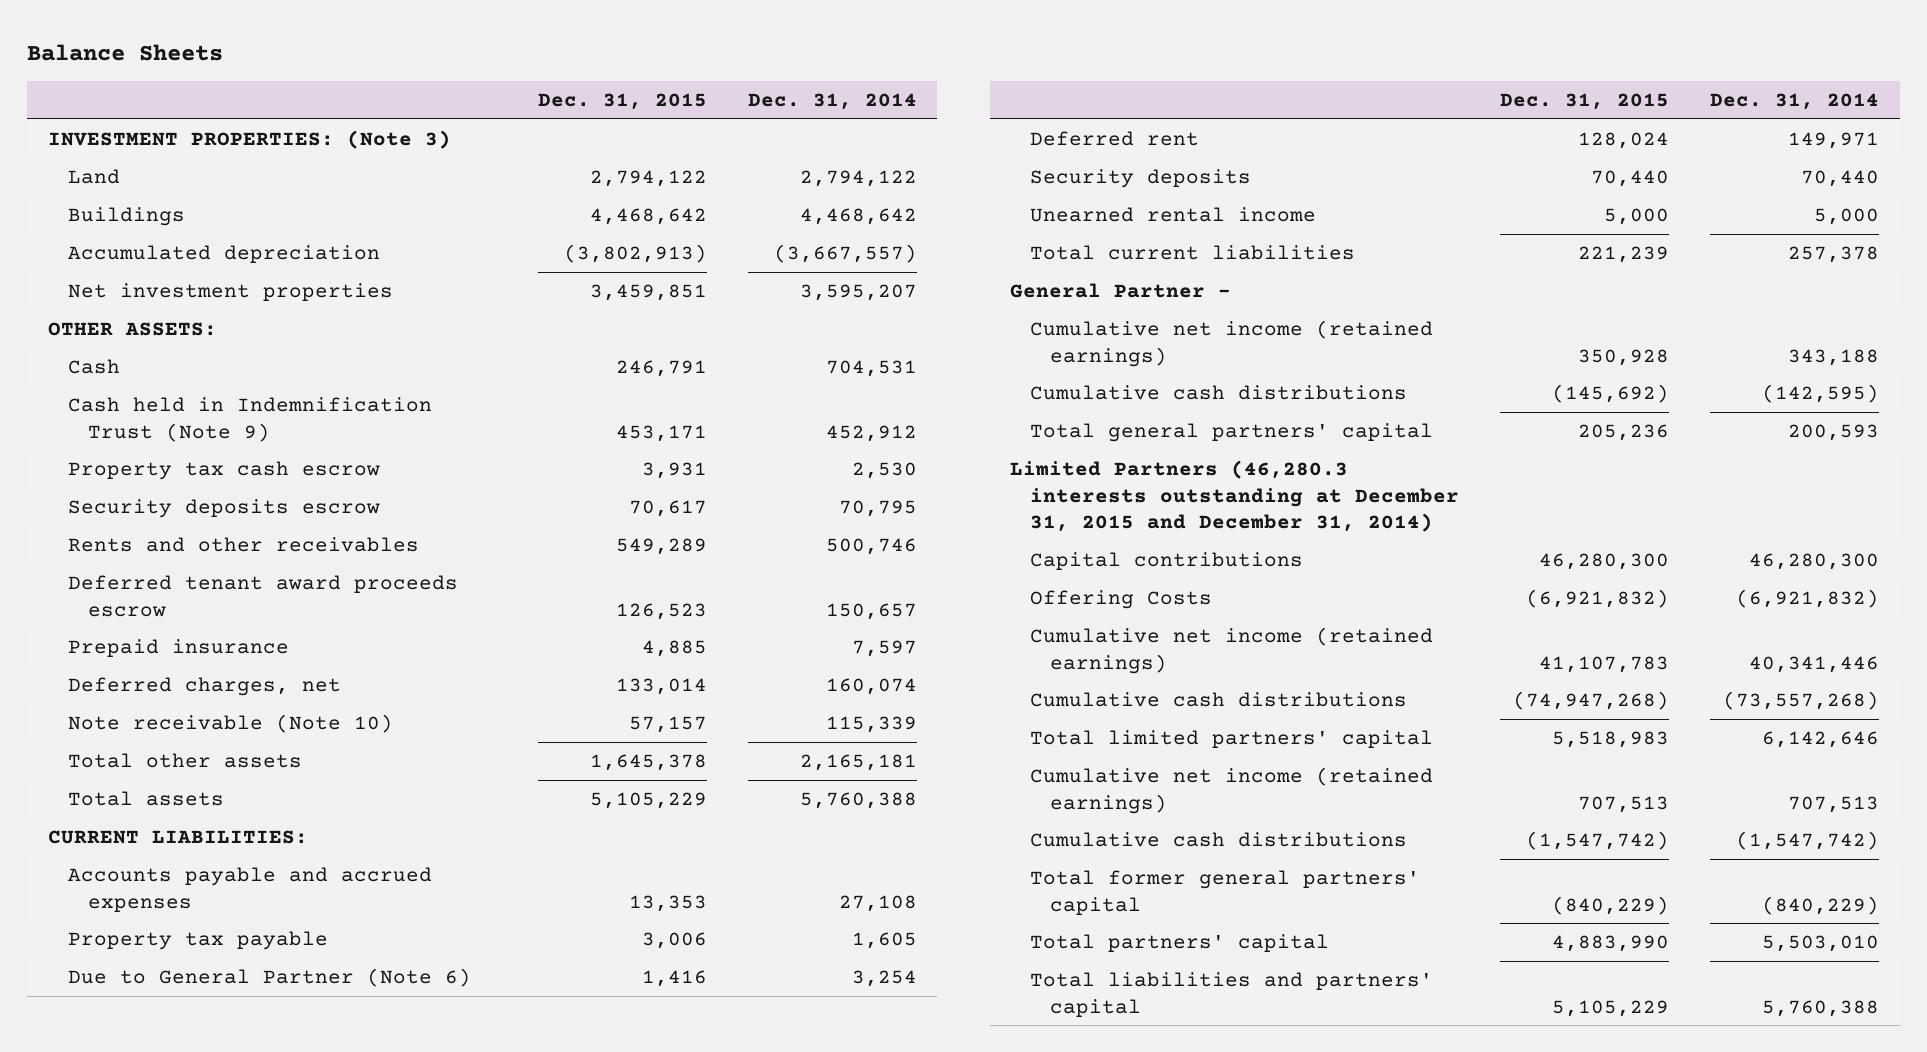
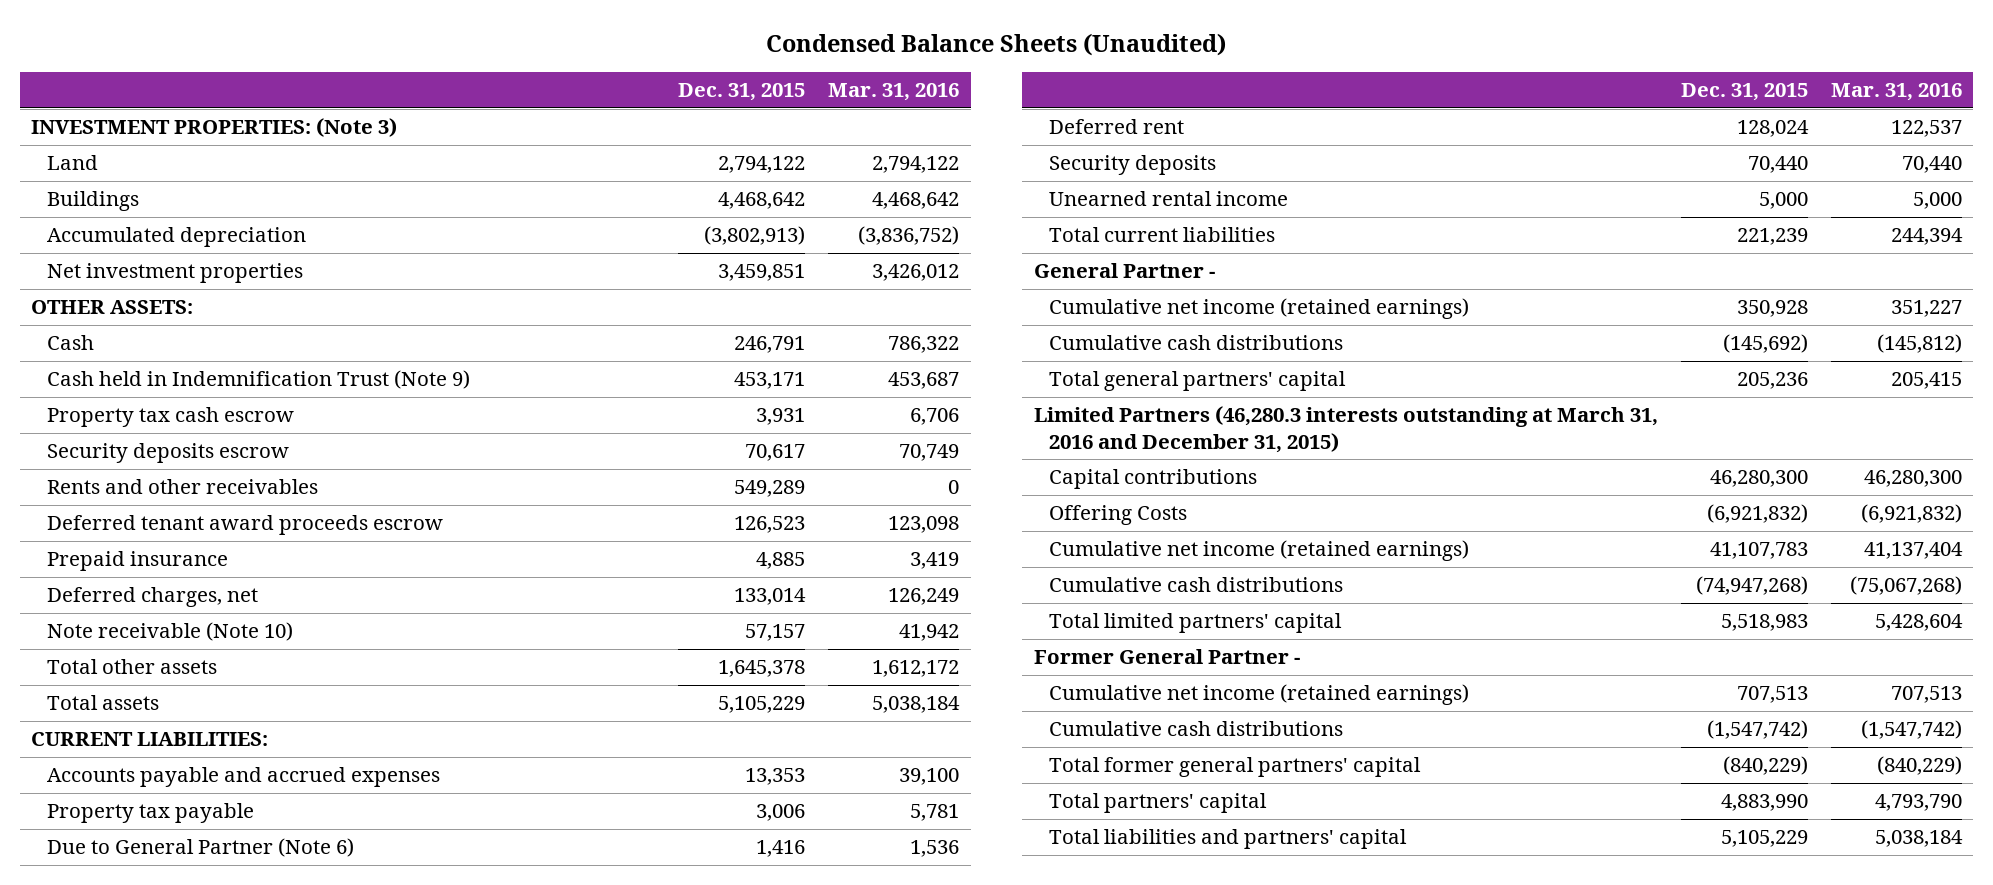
[27,44,224,62] Balance Sheets -> [766,32,1227,56] Condensed Balance Sheets (Unaudited)
[747,92,917,110] Dec. 31, 2014 -> none
none -> [828,83,960,102] Mar. 31, 2016
[1010,459,1460,533] Limited Partners (46,280.3 interests outstanding at December 31, 2015 and December 31, 2014) -> [1033,406,1658,453] Limited Partners (46,280.3 interests outstanding at March 31, 2016 and December 31, 2015)
none -> [1033,649,1300,665] Former General Partner -

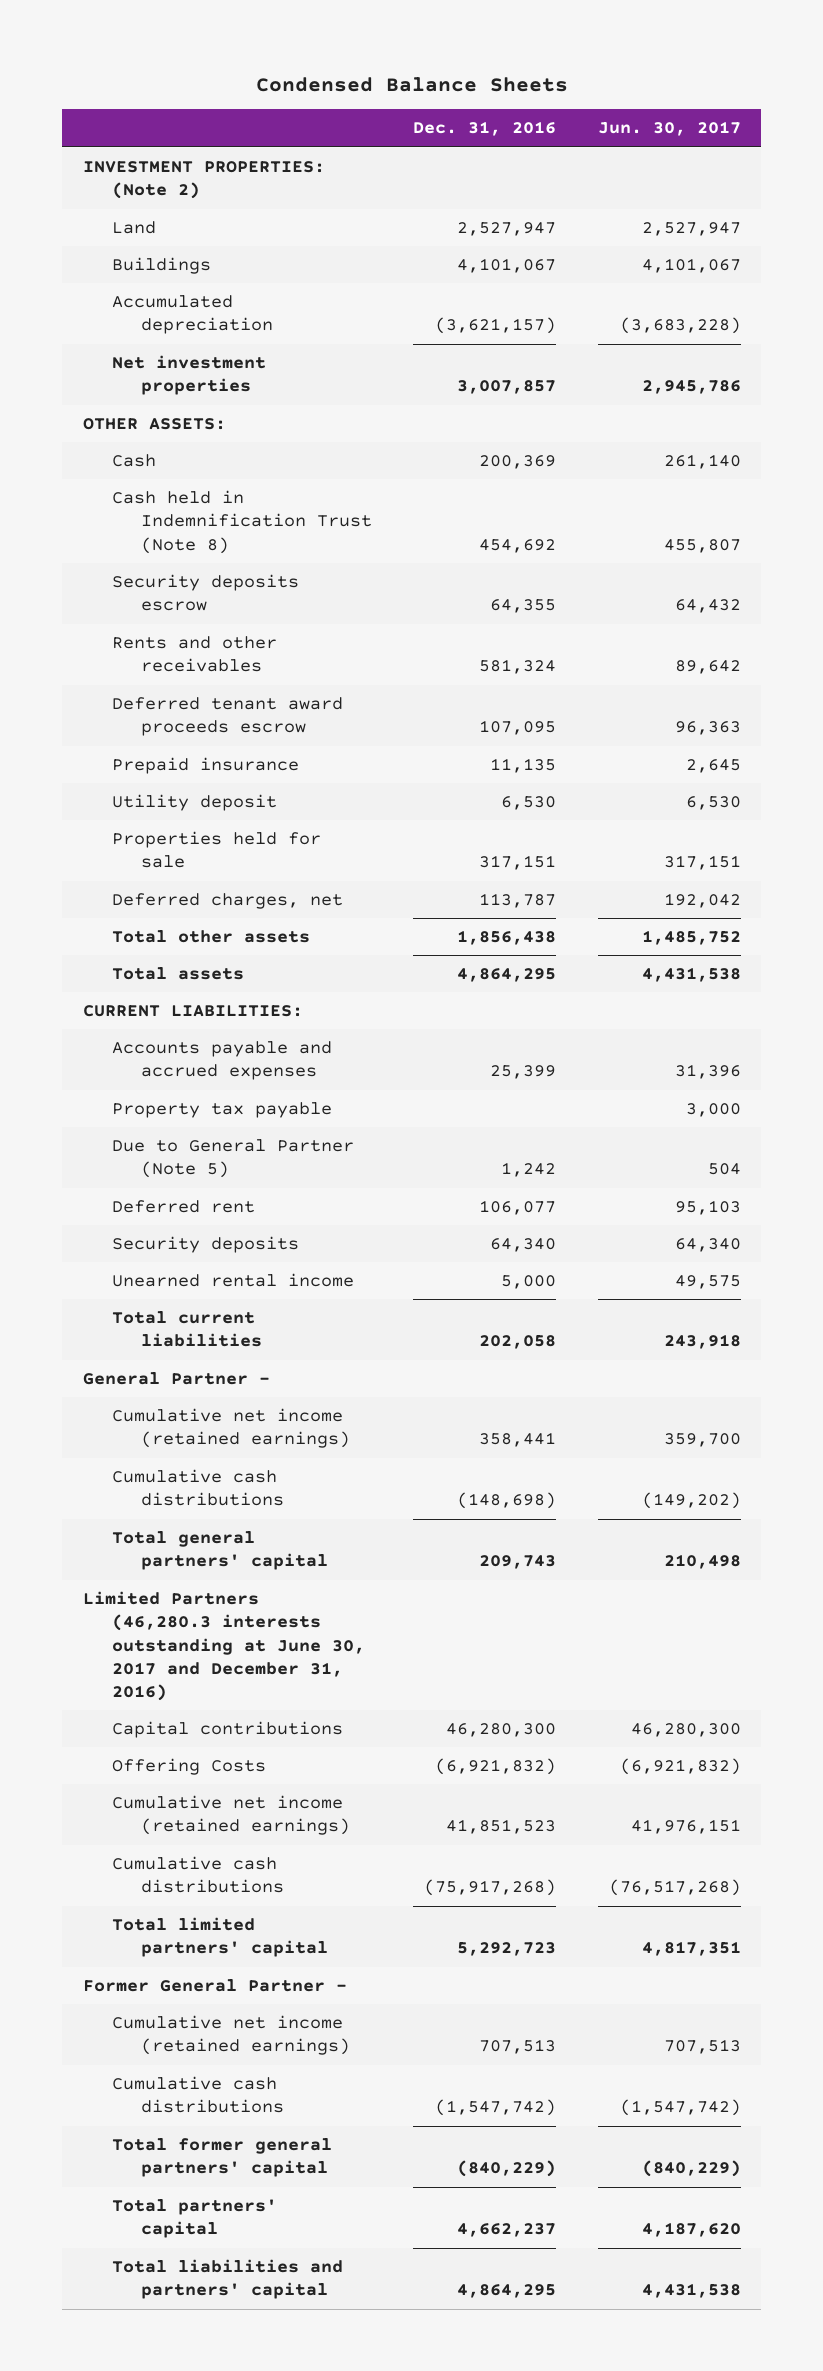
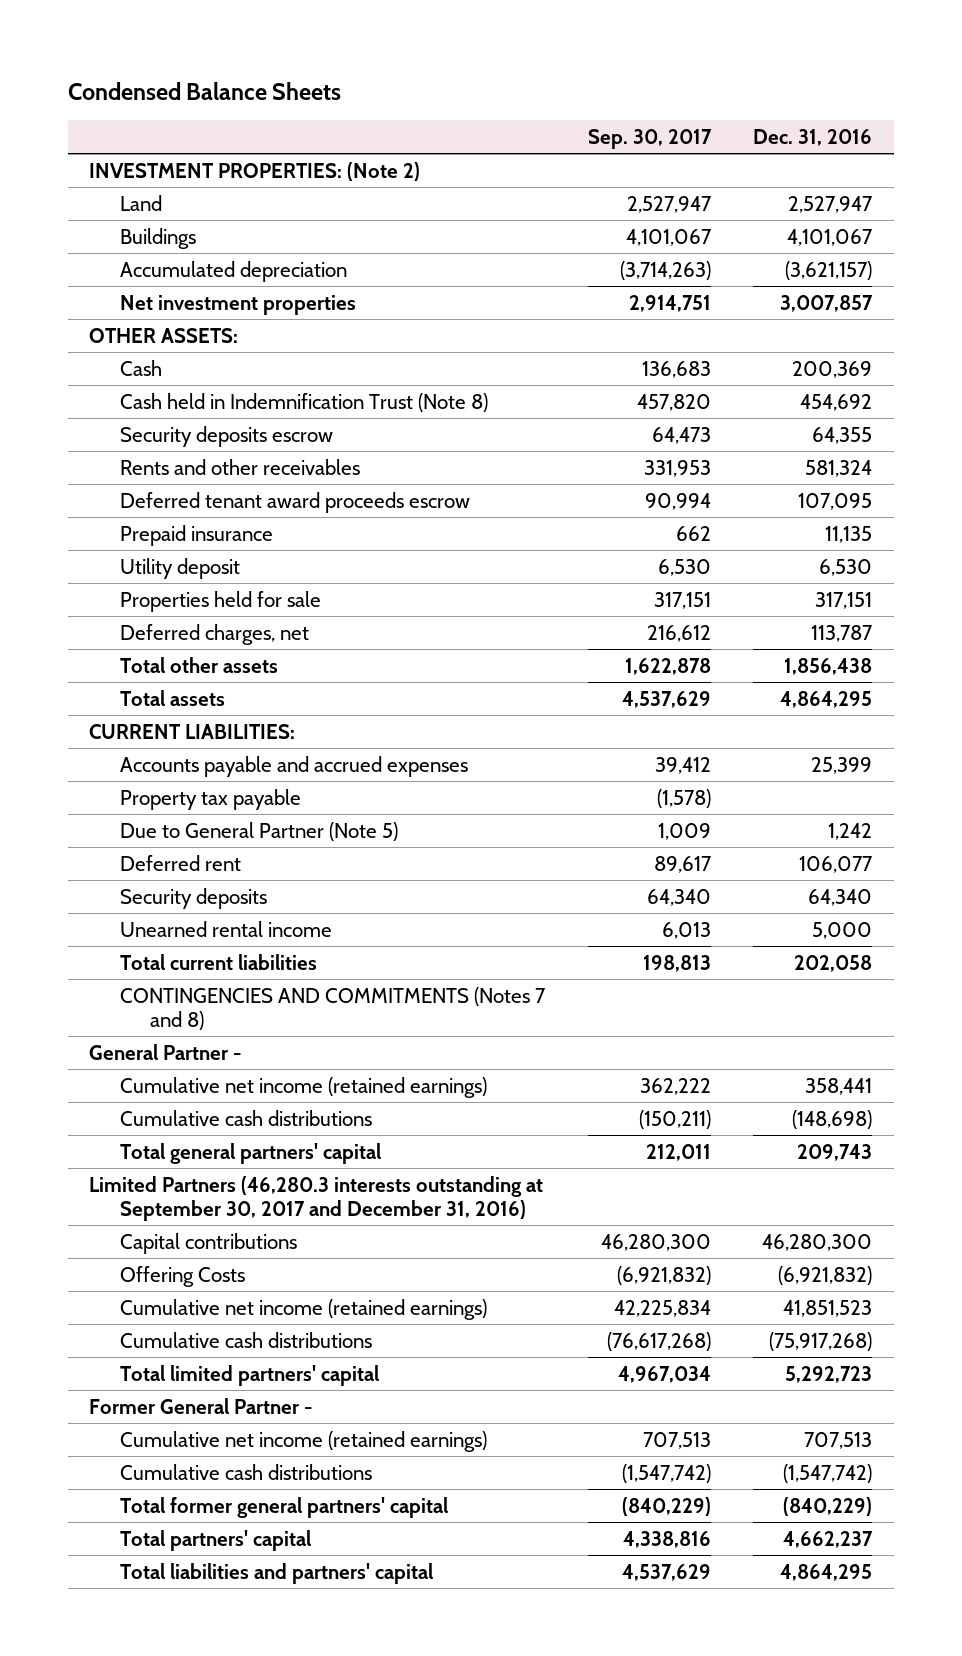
[597,121,741,137] Jun. 30, 2017 -> none
none -> [587,129,712,150] Sep. 30, 2017
none -> [119,986,546,1030] CONTINGENCIES AND COMMITMENTS (Notes 7 and 8)
[82,1591,365,1702] Limited Partners (46,280.3 interests outstanding at June 30, 2017 and December 31, 2016) -> [89,1175,544,1221] Limited Partners (46,280.3 interests outstanding at September 30, 2017 and December 31, 2016)

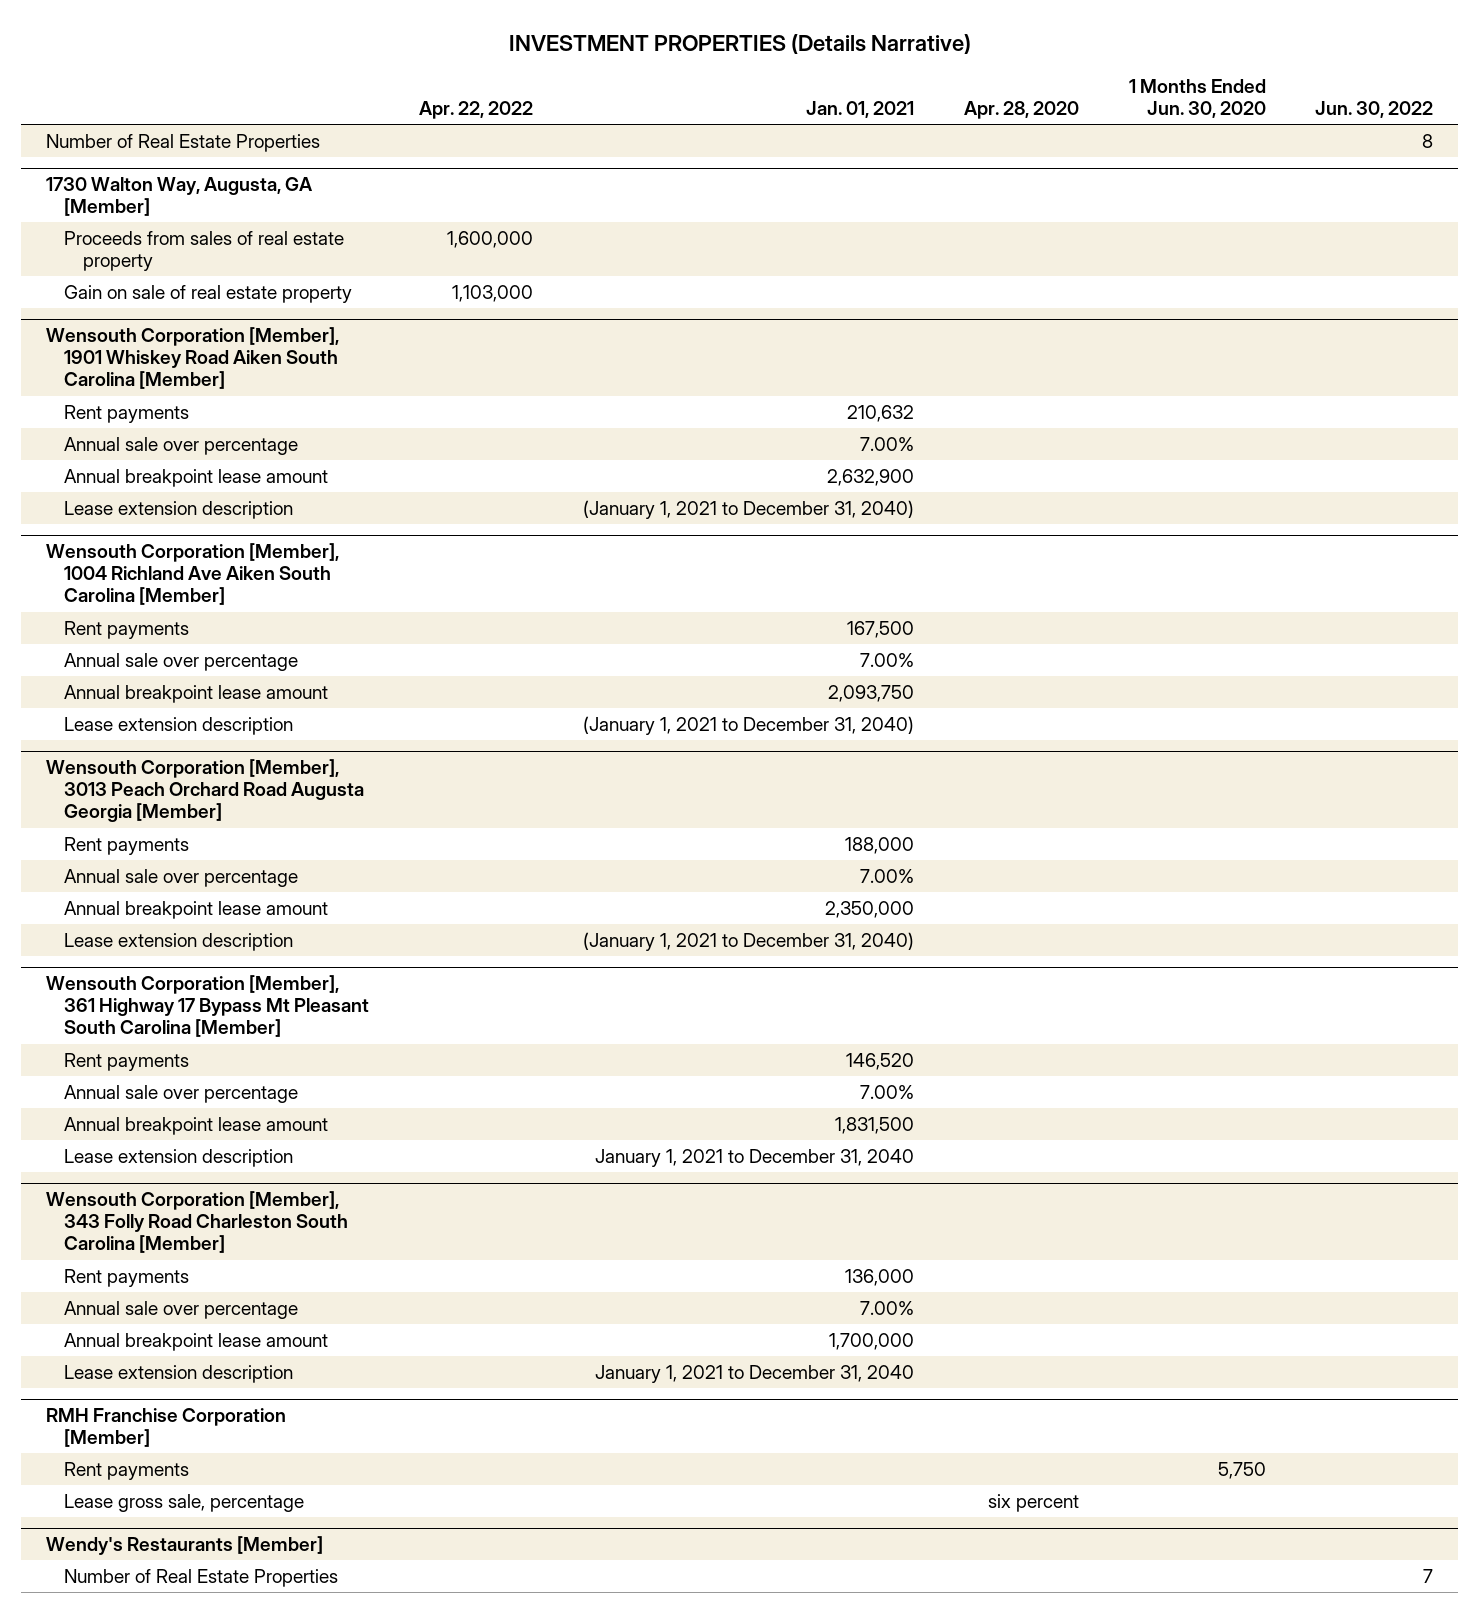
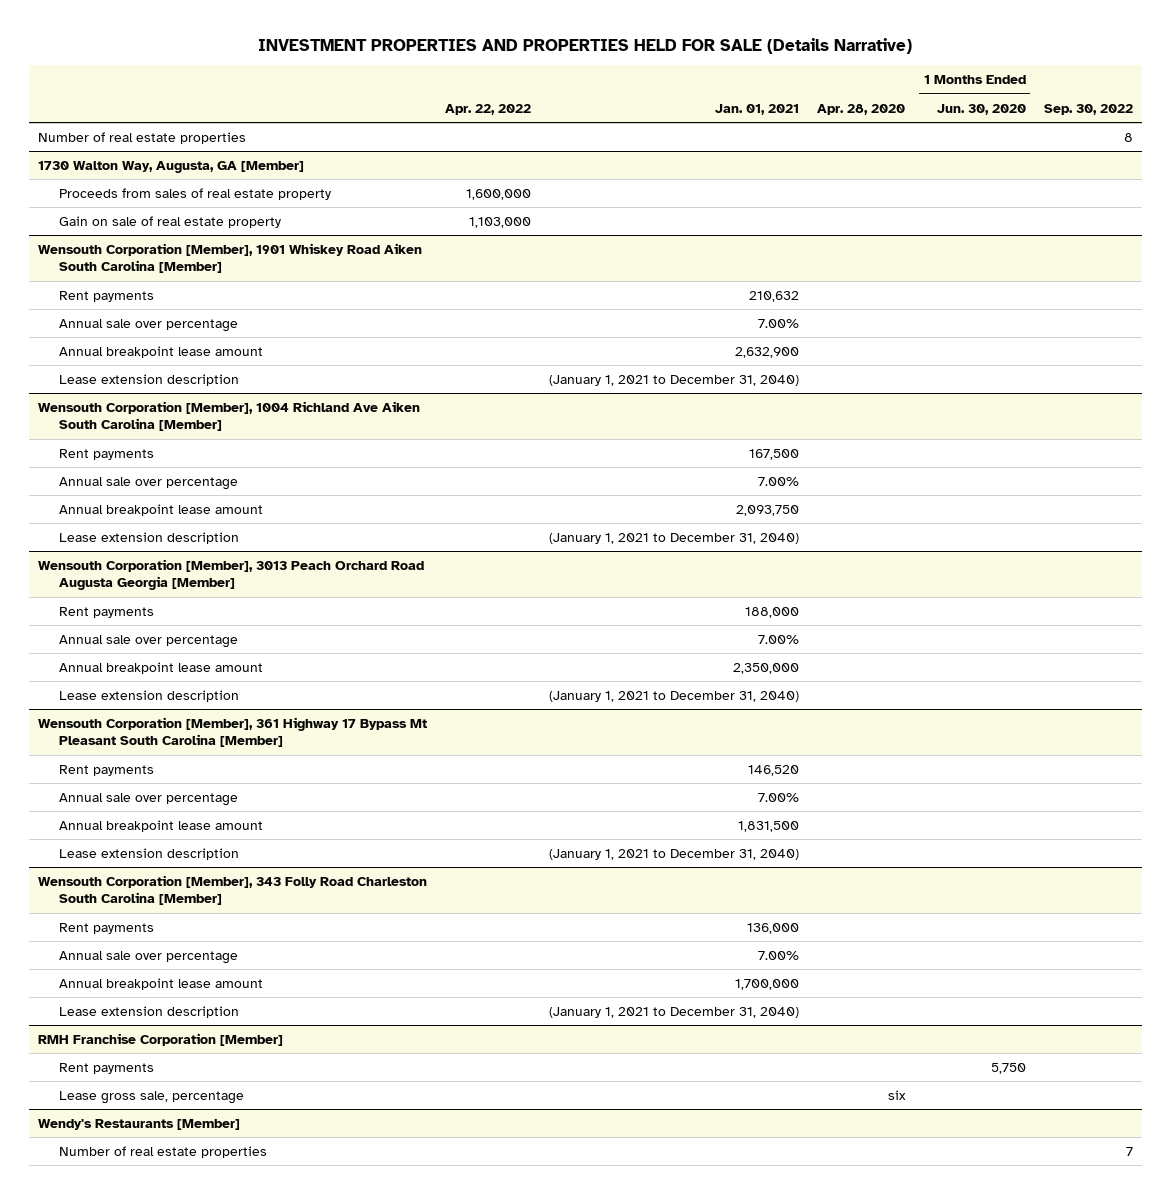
[508,33,971,54] INVESTMENT PROPERTIES (Details Narrative) -> [258,37,913,54] INVESTMENT PROPERTIES AND PROPERTIES HELD FOR SALE (Details Narrative)
[1315,101,1434,119] Jun. 30, 2022 -> none
none -> [1043,103,1133,115] Sep. 30, 2022
[45,134,320,153] Number of Real Estate Properties -> [38,132,247,145] Number of real estate properties
[594,1149,914,1168] January 1, 2021 to December 31, 2040 -> [549,849,800,861] (January 1, 2021 to December 31, 2040)
[594,1365,914,1384] January 1, 2021 to December 31, 2040 -> [549,1007,800,1019] (January 1, 2021 to December 31, 2040)
[987,1494,1079,1513] six percent -> [888,1090,907,1101] six
[64,1569,339,1588] Number of Real Estate Properties -> [59,1146,268,1159] Number of real estate properties

